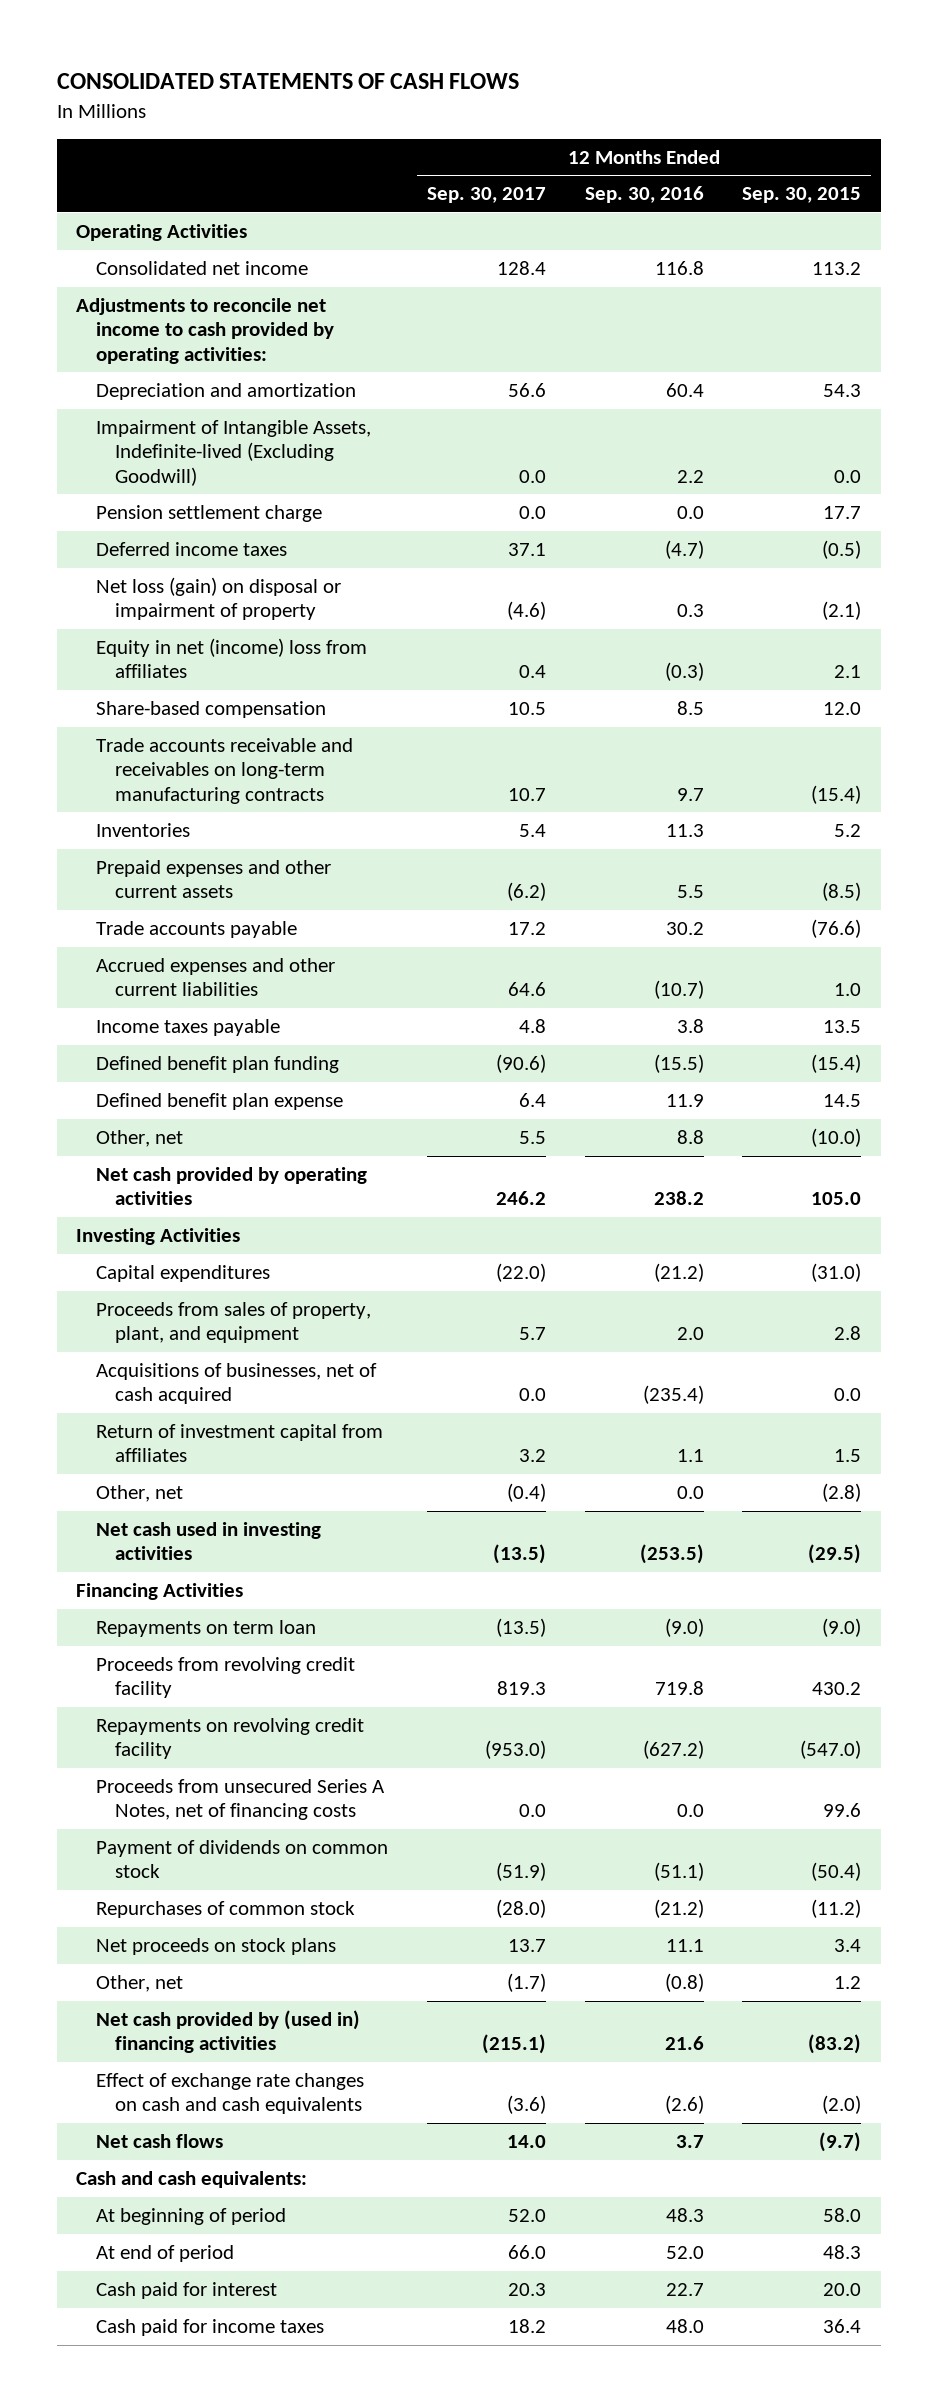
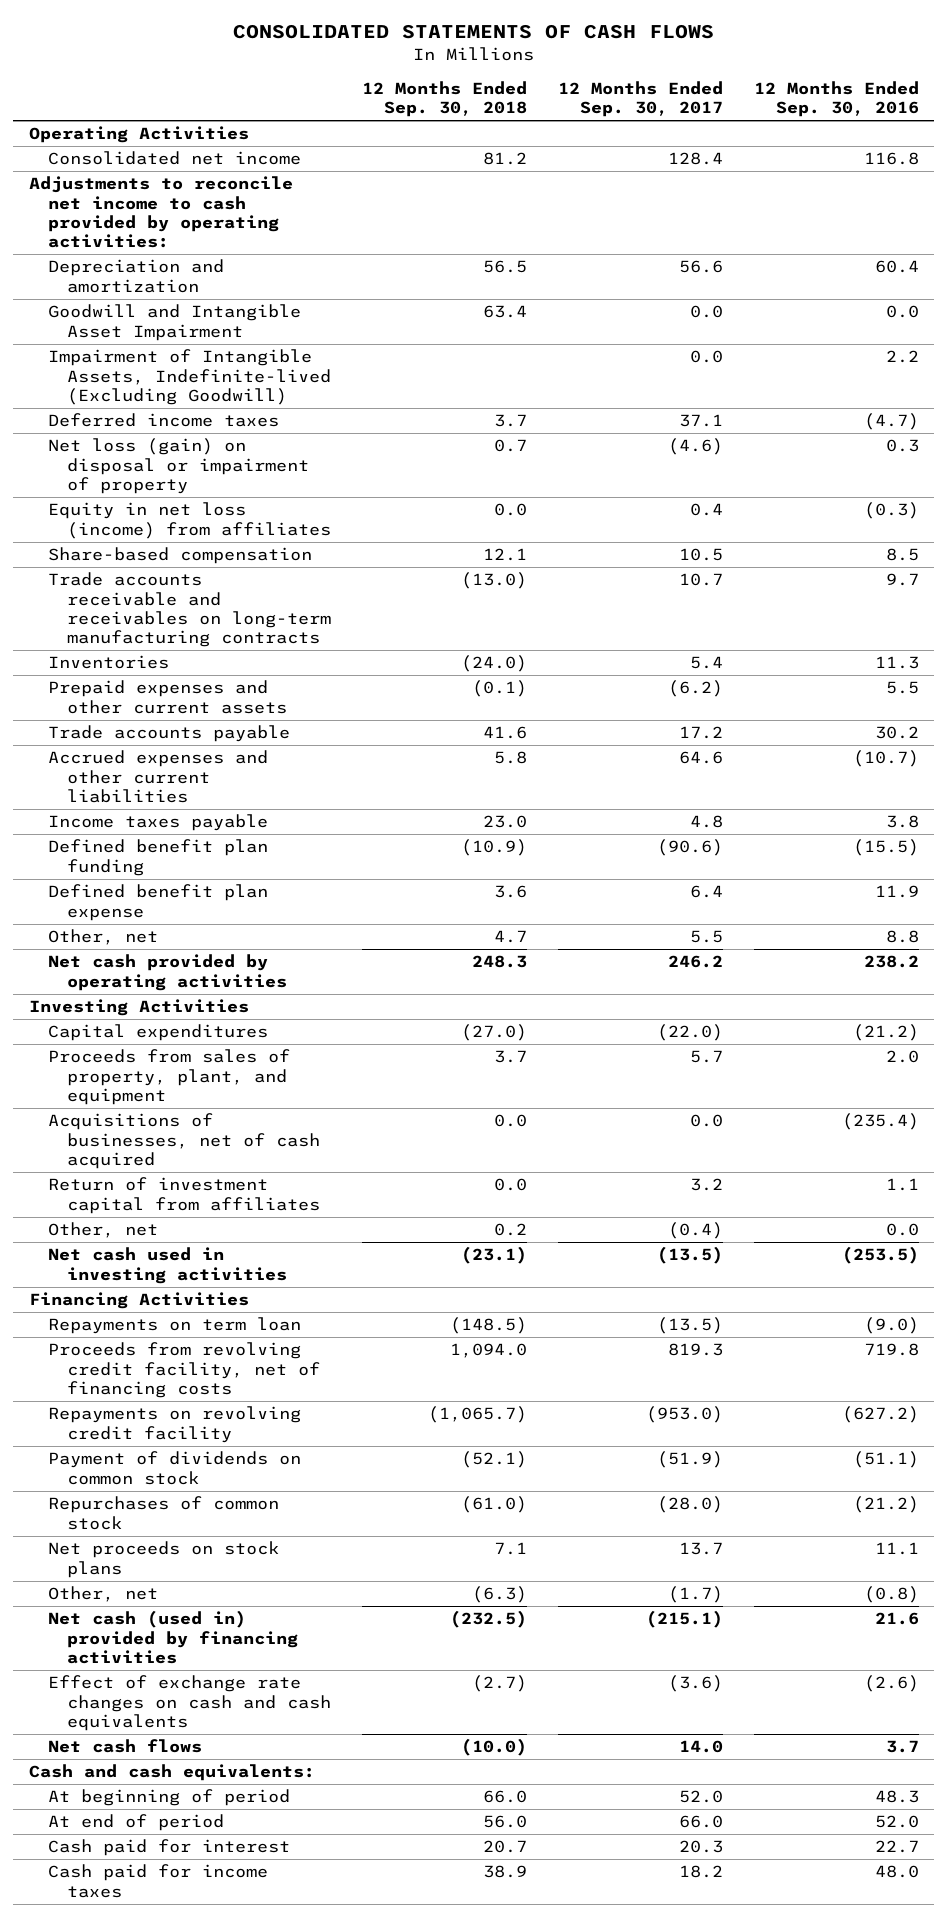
[742,187,862,204] Sep. 30, 2015 -> none
none -> [362,80,528,118] 12 Months Ended Sep. 30, 2018
none -> [48,304,302,341] Goodwill and Intangible Asset Impairment
[95,505,322,523] Pension settlement charge -> none
[95,638,367,679] Equity in net (income) loss from affiliates -> [48,502,332,539] Equity in net loss (income) from affiliates
[95,1657,355,1699] Proceeds from revolving credit facility -> [48,1342,321,1398] Proceeds from revolving credit facility, net of financing costs
[95,1779,385,1821] Proceeds from unsecured Series A Notes, net of financing costs -> none
[95,2010,360,2054] Net cash provided by (used in) financing activities -> [48,1610,299,1664] Net cash (used in) provided by financing activities

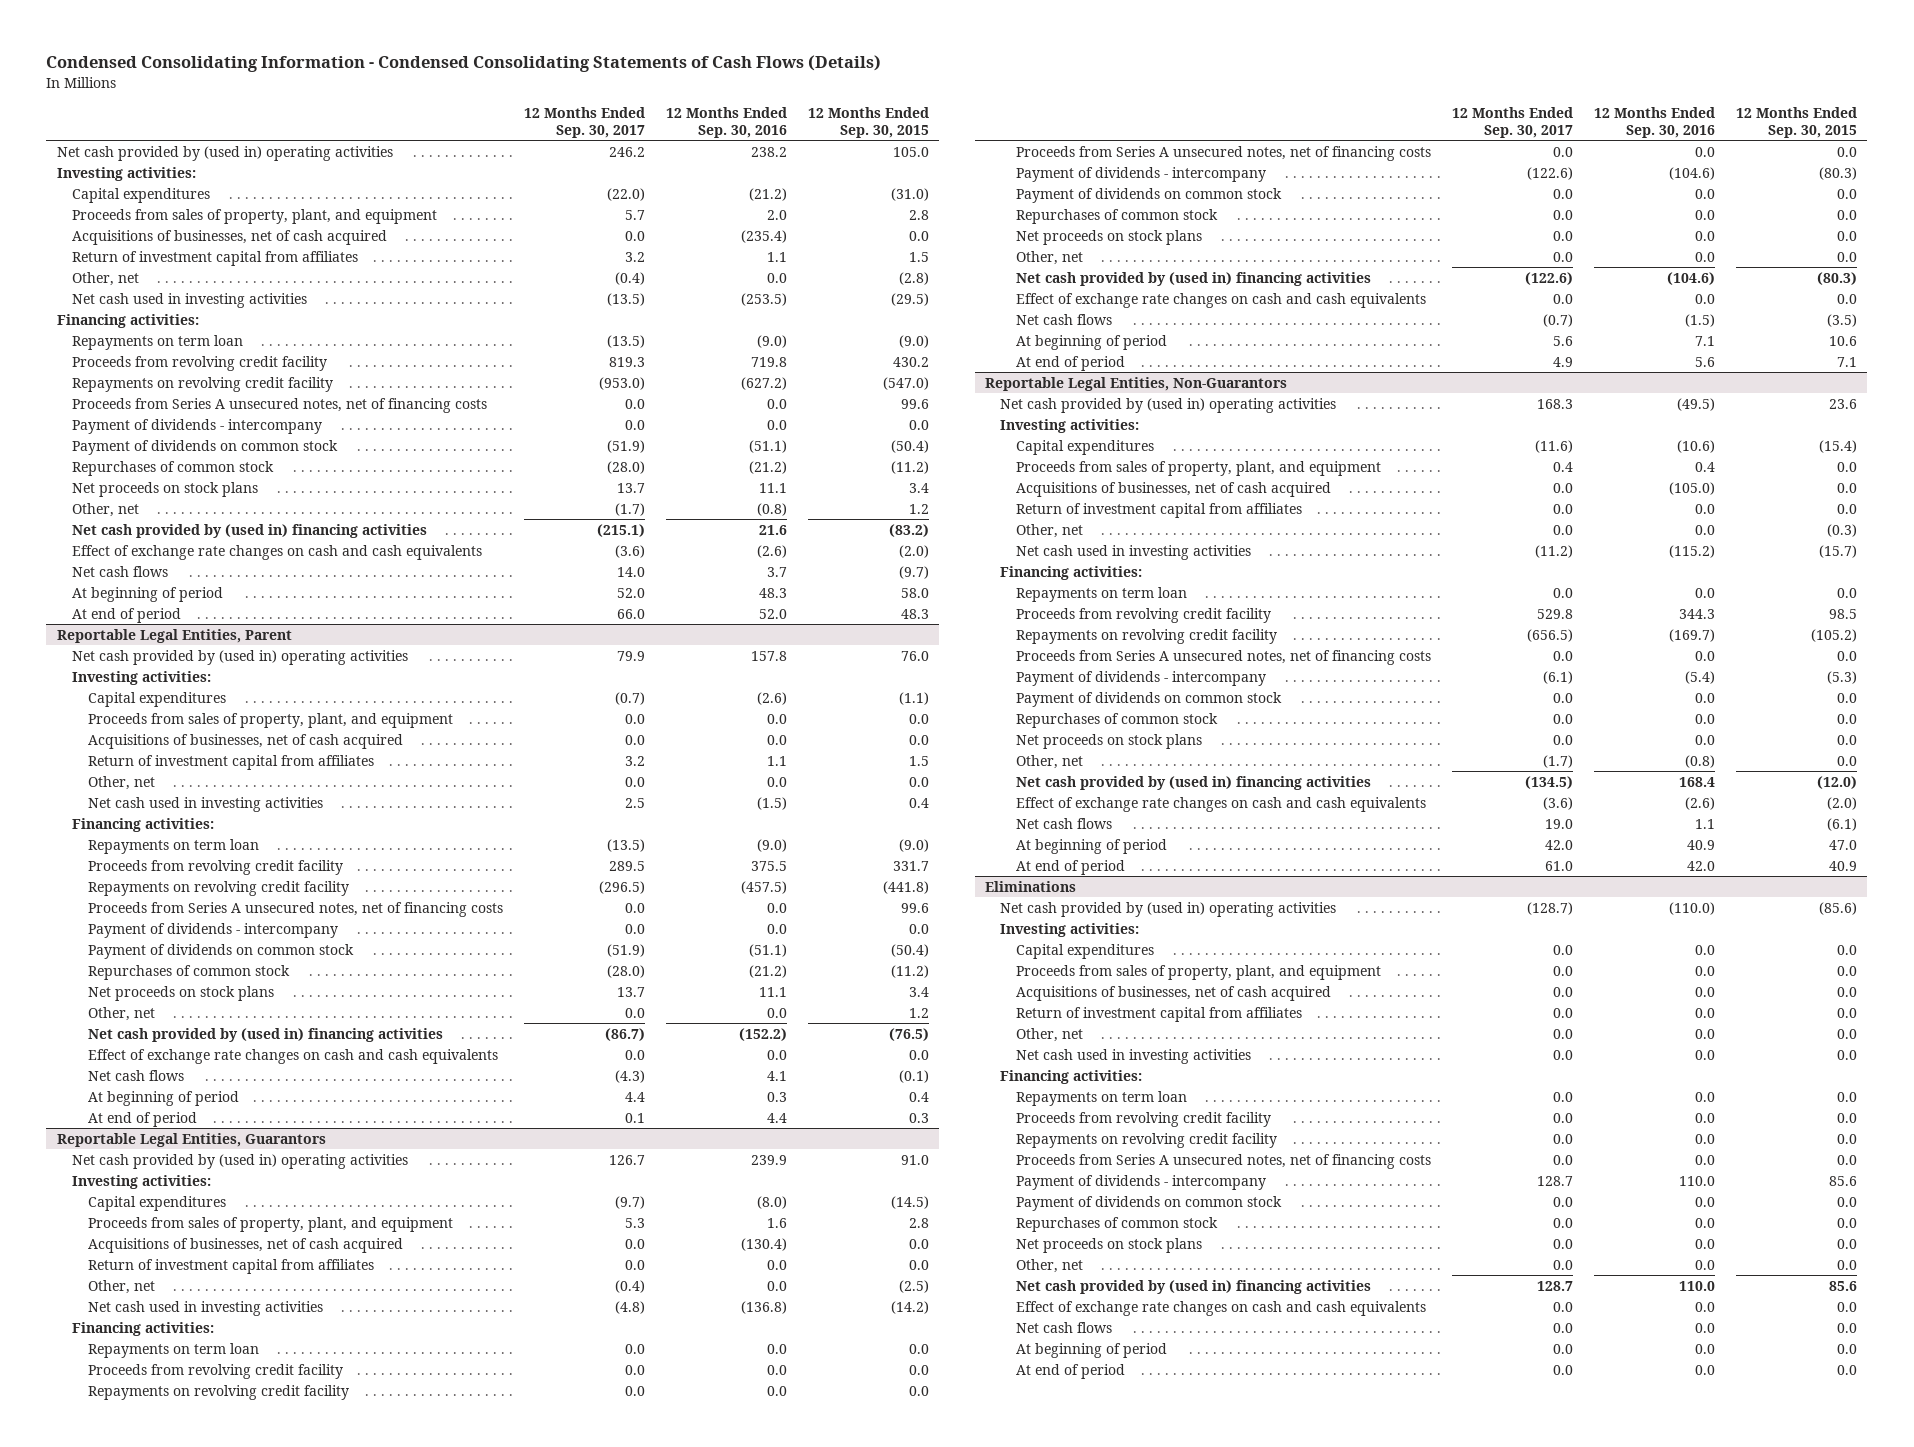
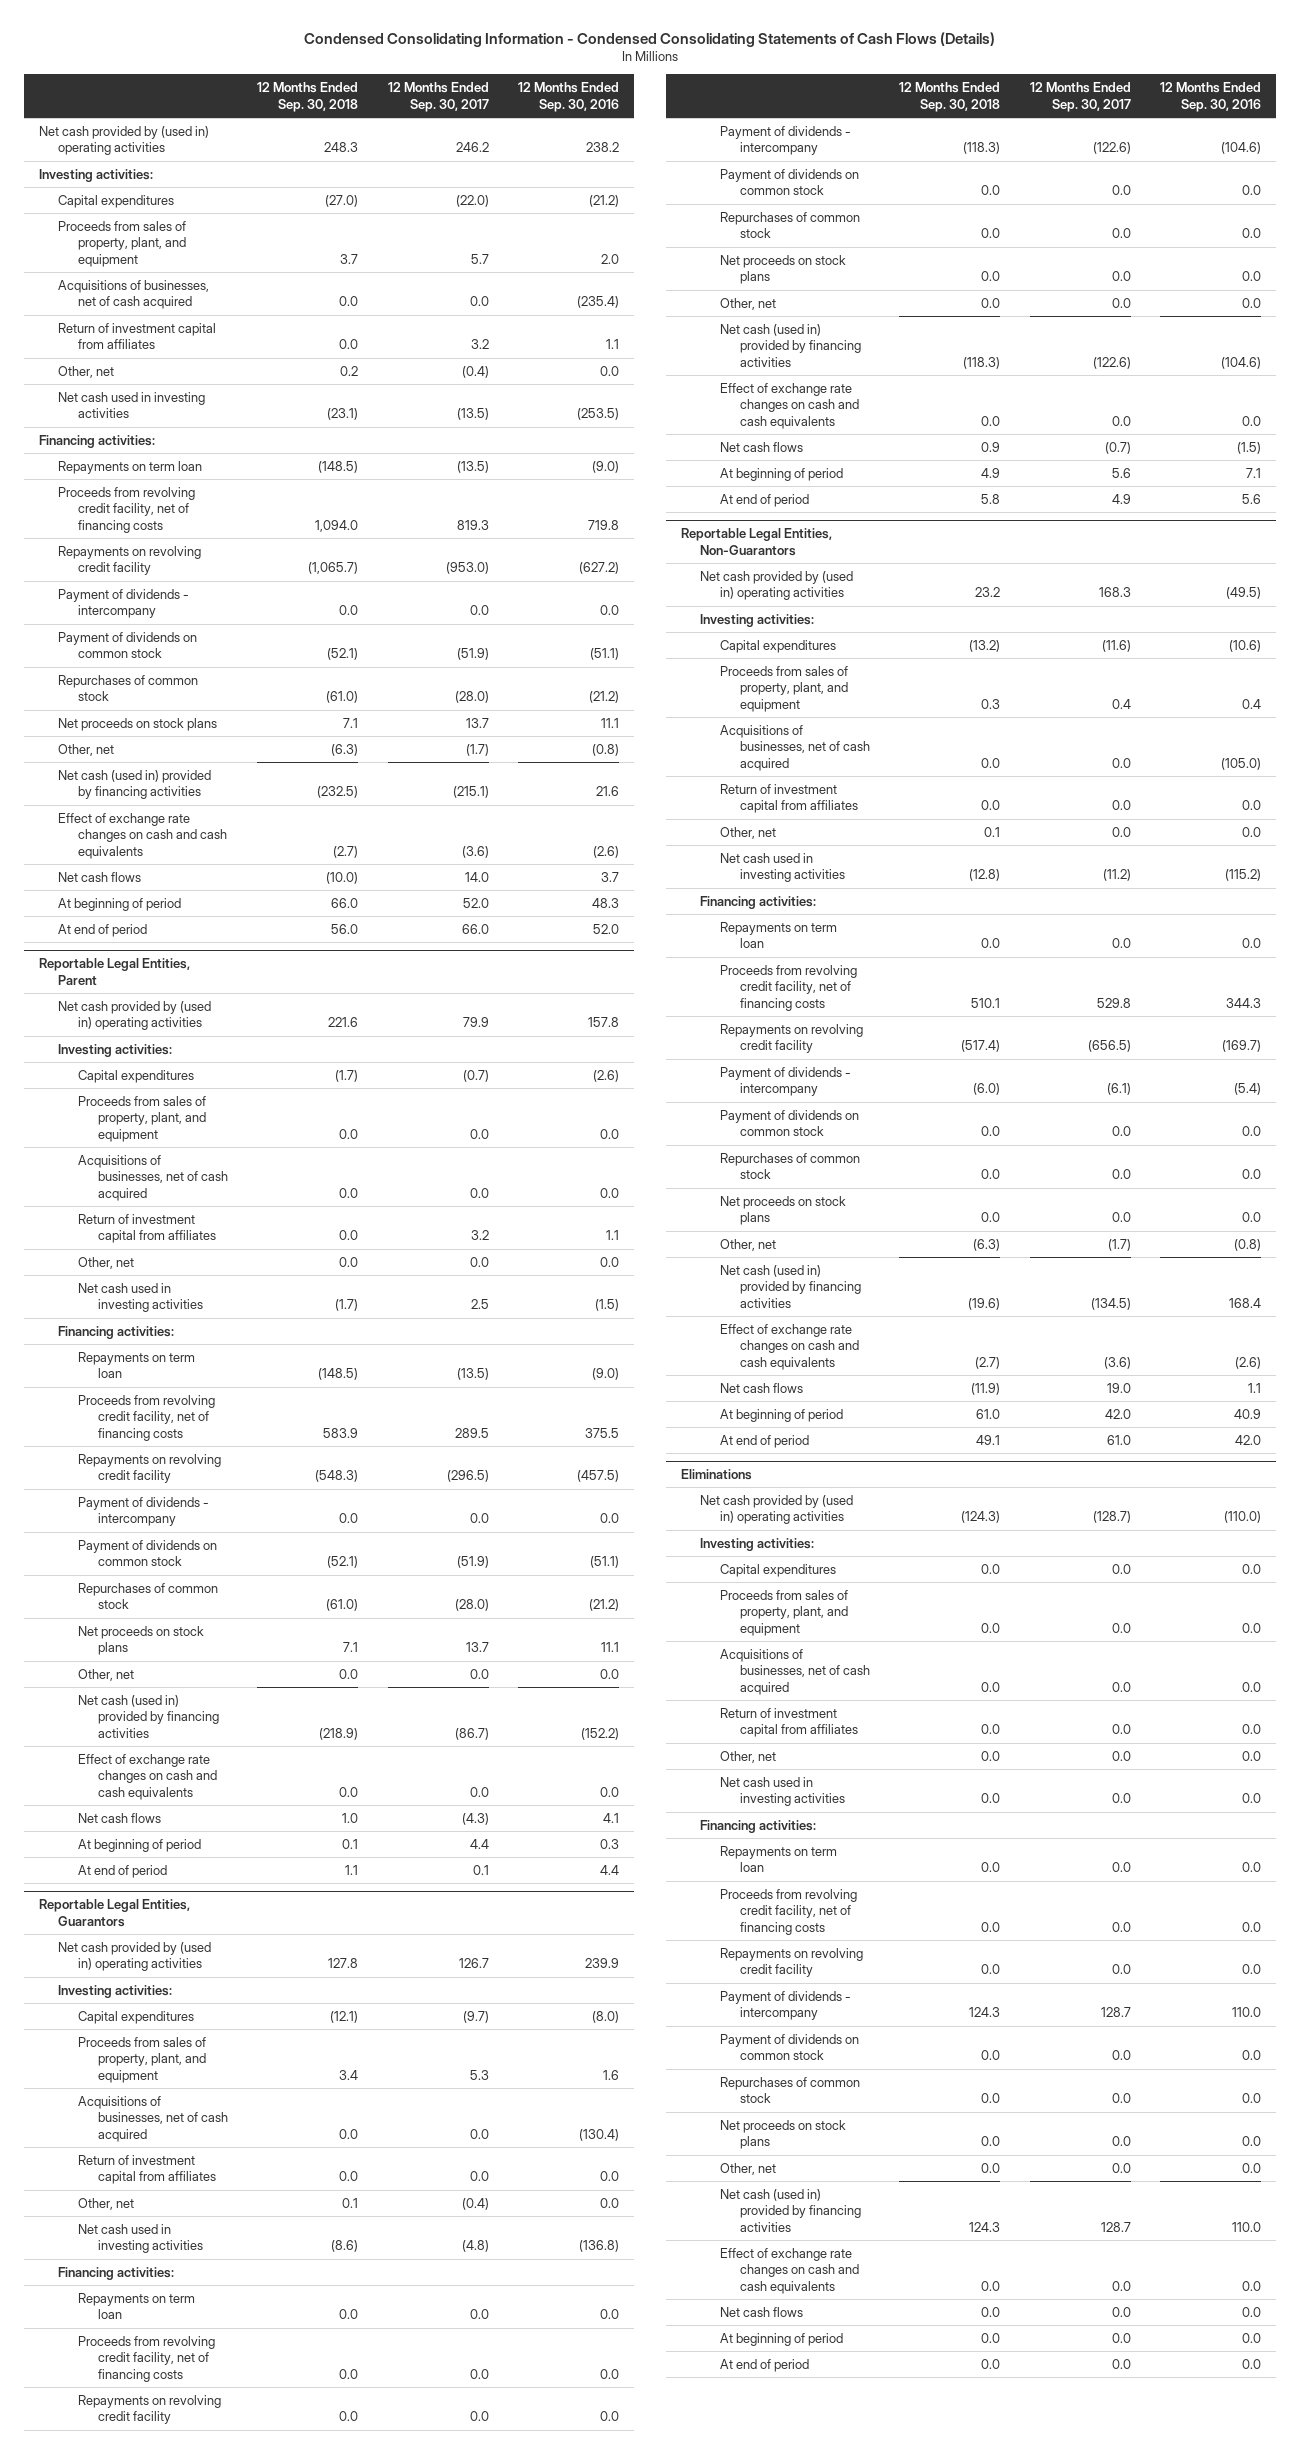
[807,106,929,138] 12 Months Ended Sep. 30, 2015 -> none
none -> [257,82,359,112] 12 Months Ended Sep. 30, 2018
[72,355,328,371] Proceeds from revolving credit facility -> [58,486,196,534] Proceeds from revolving credit facility, net of financing costs
[72,397,488,413] Proceeds from Series A unsecured notes, net of financing costs -> none
[72,523,428,538] Net cash provided by (used in) financing activities -> [58,769,212,800] Net cash (used in) provided by financing activities
[87,859,343,875] Proceeds from revolving credit facility -> [78,1394,216,1442] Proceeds from revolving credit facility, net of financing costs
[87,901,503,917] Proceeds from Series A unsecured notes, net of financing costs -> none
[87,1027,443,1042] Net cash provided by (used in) financing activities -> [78,1694,219,1739] Net cash (used in) provided by financing activities
[87,1363,343,1379] Proceeds from revolving credit facility -> [78,2335,216,2383] Proceeds from revolving credit facility, net of financing costs
[1015,145,1431,161] Proceeds from Series A unsecured notes, net of financing costs -> none
[1015,271,1371,286] Net cash provided by (used in) financing activities -> [720,323,861,368] Net cash (used in) provided by financing activities
[1015,607,1271,623] Proceeds from revolving credit facility -> [720,964,858,1012] Proceeds from revolving credit facility, net of financing costs
[1015,649,1431,665] Proceeds from Series A unsecured notes, net of financing costs -> none
[1015,775,1371,790] Net cash provided by (used in) financing activities -> [720,1264,861,1309] Net cash (used in) provided by financing activities
[1015,1111,1271,1127] Proceeds from revolving credit facility -> [720,1888,858,1936] Proceeds from revolving credit facility, net of financing costs
[1015,1153,1431,1169] Proceeds from Series A unsecured notes, net of financing costs -> none
[1015,1279,1371,1294] Net cash provided by (used in) financing activities -> [720,2188,861,2233] Net cash (used in) provided by financing activities

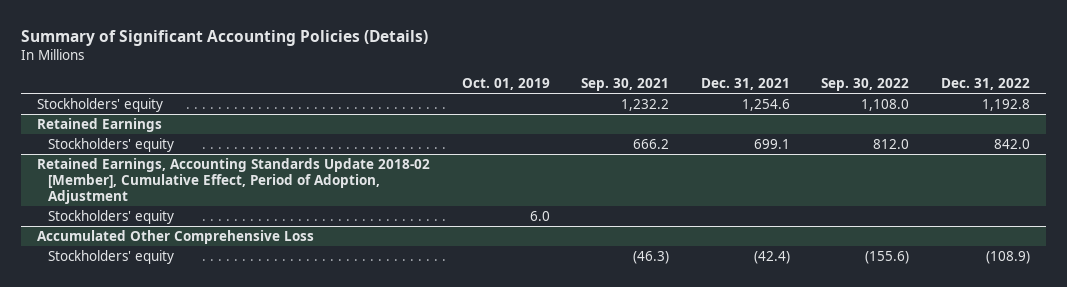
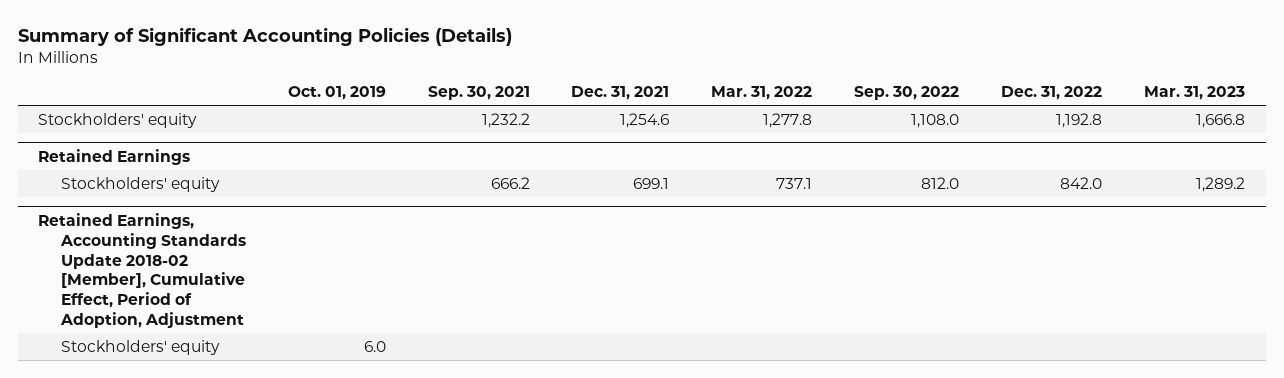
none -> [711,86,813,101] Mar. 31, 2022
none -> [1144,86,1246,101] Mar. 31, 2023
[36,229,314,244] Accumulated Other Comprehensive Loss -> none
[48,249,175,264] Stockholders' equity -> none

